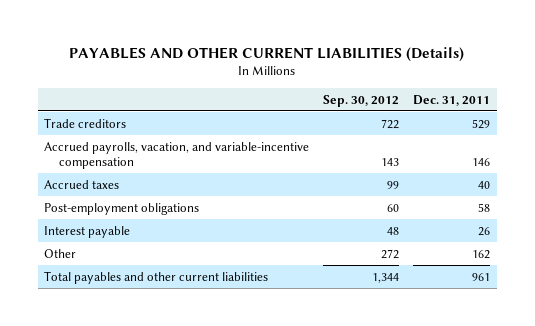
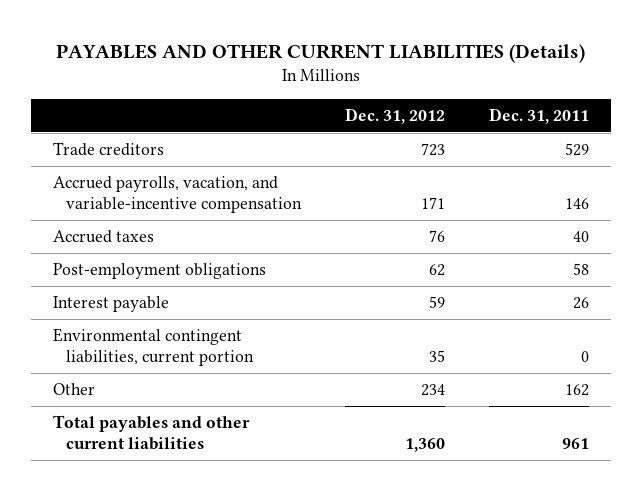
[323,94,400,107] Sep. 30, 2012 -> none
none -> [345,107,446,124] Dec. 31, 2012
none -> [52,328,254,367] Environmental contingent liabilities, current portion

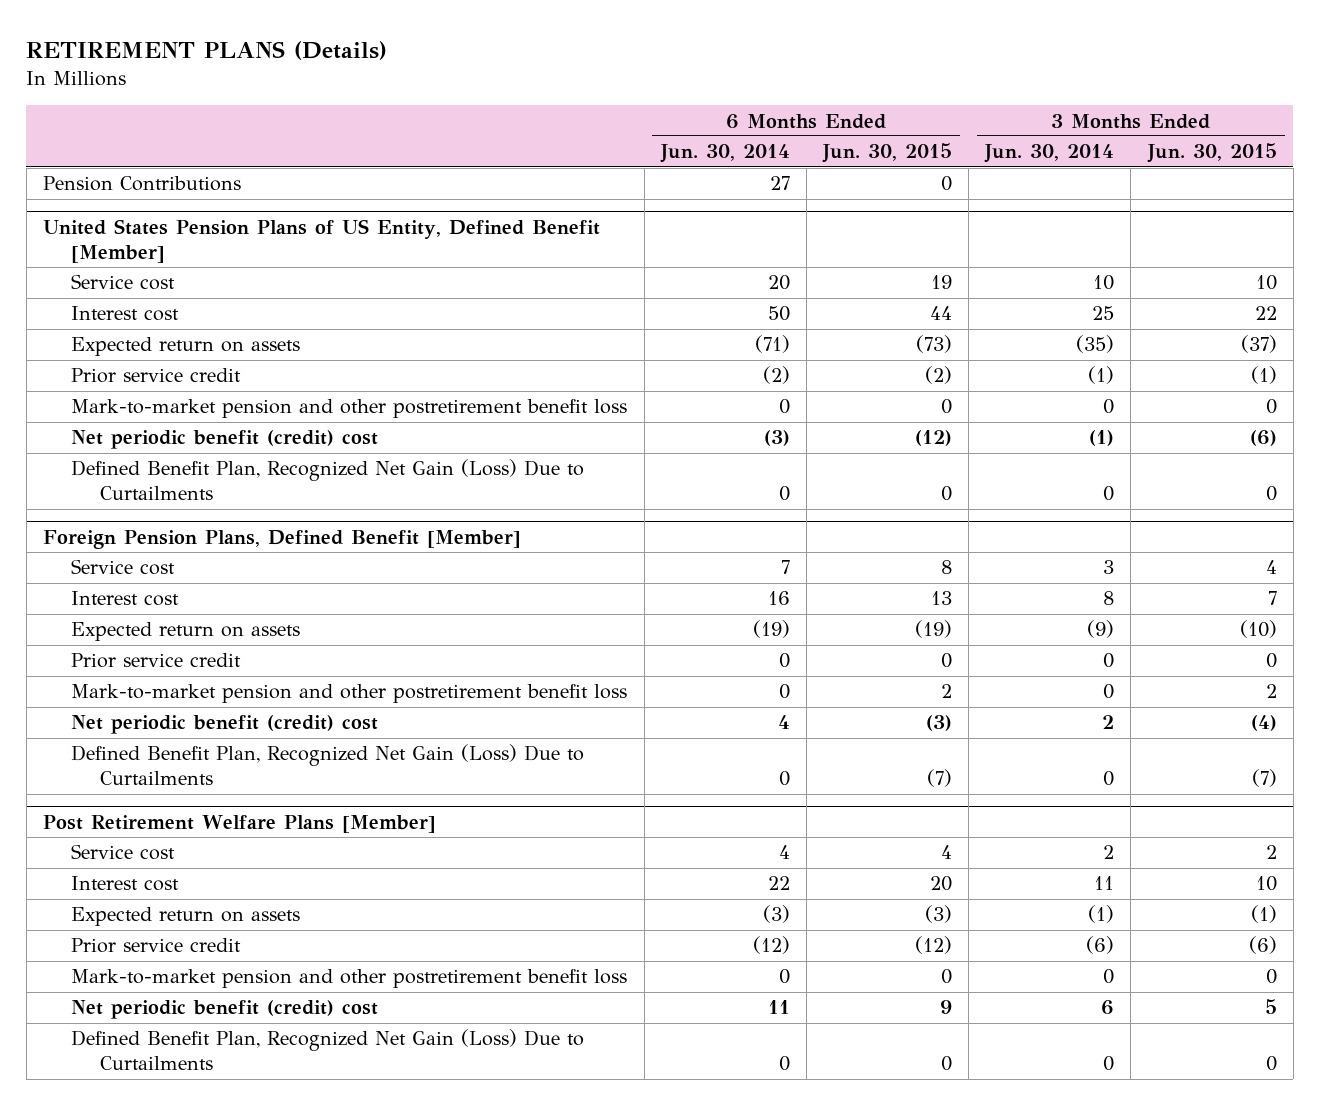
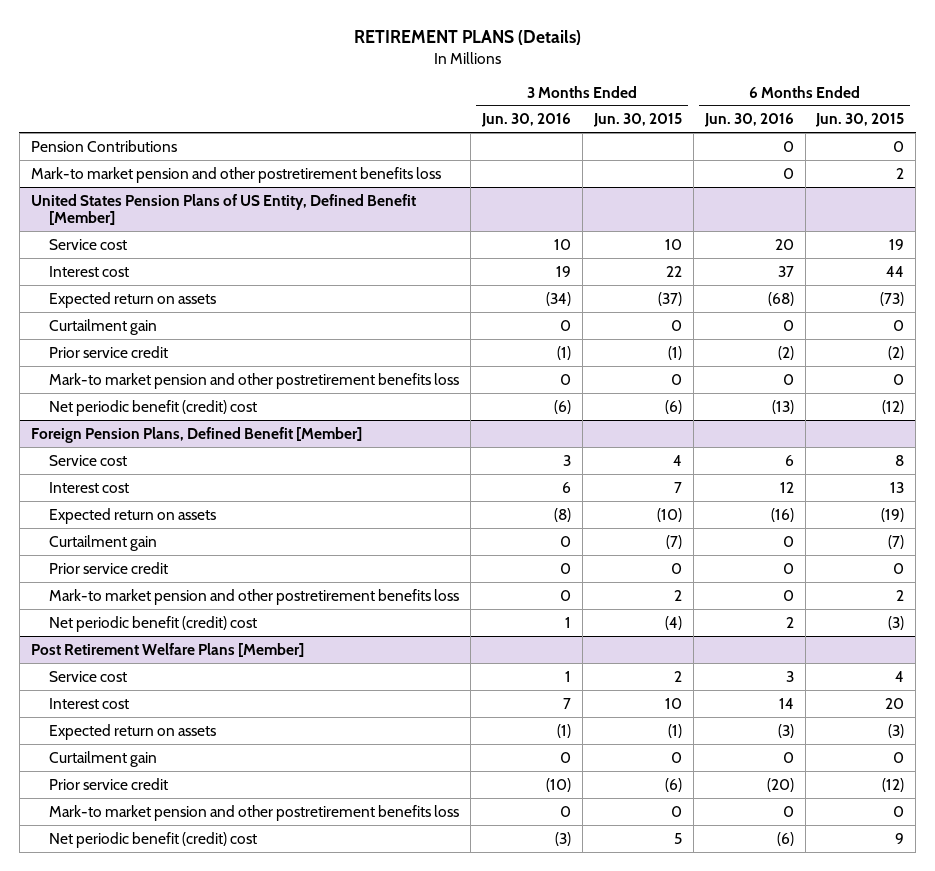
[659,144,790,164] Jun. 30, 2014 -> none
[984,144,1115,164] Jun. 30, 2014 -> none
none -> [481,113,572,128] Jun. 30, 2016
none -> [703,113,794,128] Jun. 30, 2016
none -> [30,166,441,183] Mark-to market pension and other postretirement benefits loss
none -> [49,318,158,335] Curtailment gain
[71,399,628,419] Mark-to-market pension and other postretirement benefit loss -> [49,372,460,389] Mark-to market pension and other postretirement benefits loss
[71,459,585,501] Defined Benefit Plan, Recognized Net Gain (Loss) Due to Curtailments -> none
none -> [49,534,158,551] Curtailment gain
[71,684,628,704] Mark-to-market pension and other postretirement benefit loss -> [49,588,460,605] Mark-to market pension and other postretirement benefits loss
[71,744,585,786] Defined Benefit Plan, Recognized Net Gain (Loss) Due to Curtailments -> none
none -> [49,750,158,767] Curtailment gain
[71,969,628,989] Mark-to-market pension and other postretirement benefit loss -> [49,804,460,821] Mark-to market pension and other postretirement benefits loss
[71,1029,585,1071] Defined Benefit Plan, Recognized Net Gain (Loss) Due to Curtailments -> none

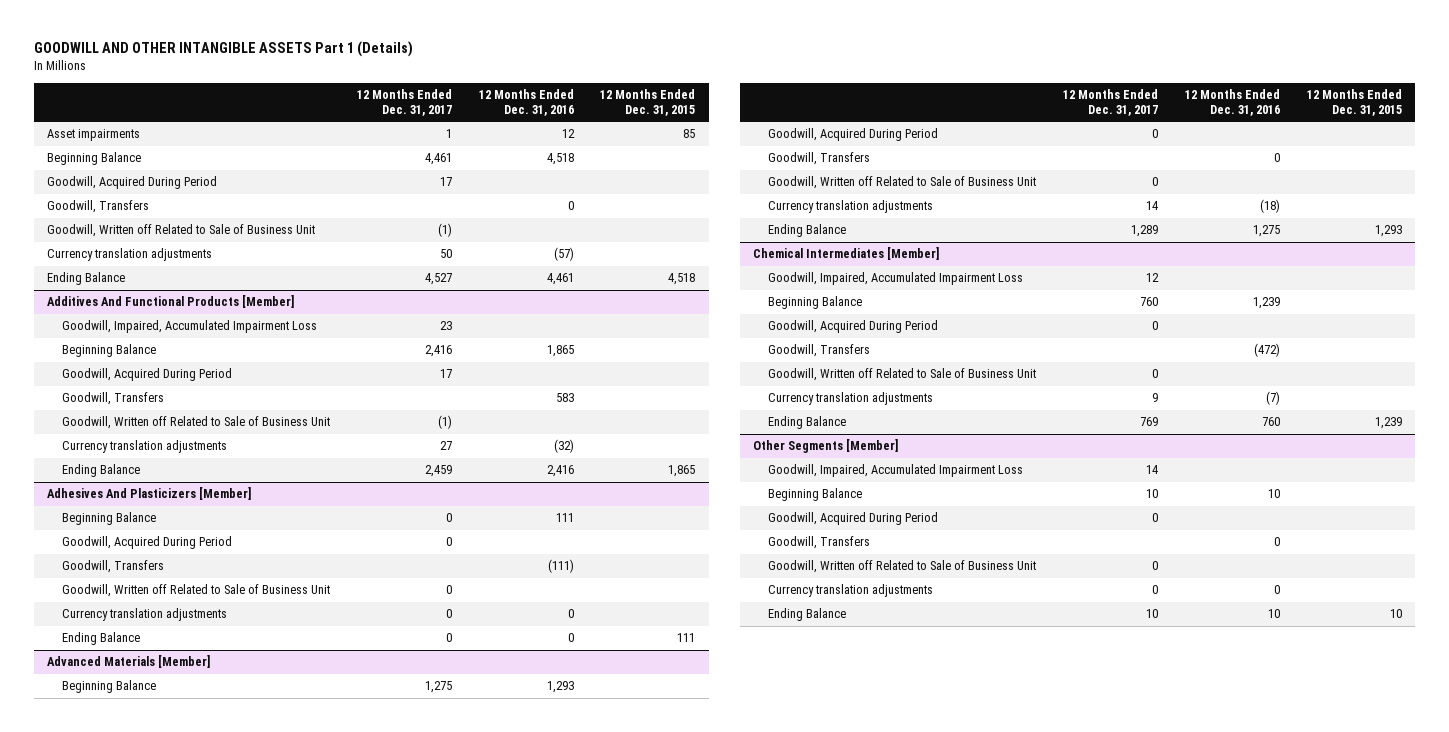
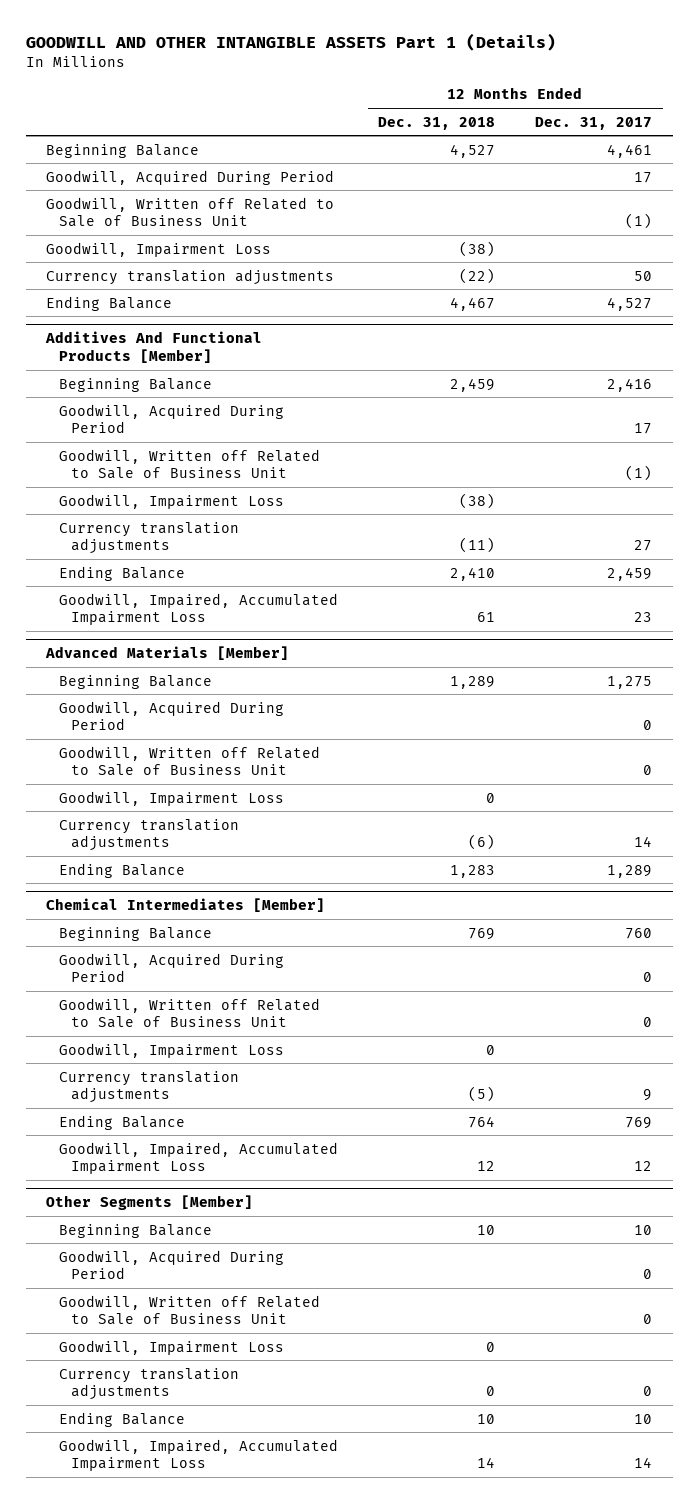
[478,88,574,116] 12 Months Ended Dec. 31, 2016 -> none
[600,88,696,116] 12 Months Ended Dec. 31, 2015 -> none
none -> [378,116,496,130] Dec. 31, 2018
[47,129,141,142] Asset impairments -> none
[47,200,150,214] Goodwill, Transfers -> none
none -> [46,241,272,257] Goodwill, Impairment Loss
[61,392,164,406] Goodwill, Transfers -> none
none -> [58,493,284,509] Goodwill, Impairment Loss
[47,487,252,501] Adhesives And Plasticizers [Member] -> none
[61,512,156,526] Beginning Balance -> none
[61,536,232,550] Goodwill, Acquired During Period -> none
[61,560,164,574] Goodwill, Transfers -> none
[61,584,330,598] Goodwill, Written off Related to Sale of Business Unit -> none
[61,608,227,622] Currency translation adjustments -> none
[61,632,140,646] Ending Balance -> none
[61,320,317,334] Goodwill, Impaired, Accumulated Impairment Loss -> [58,592,338,626] Goodwill, Impaired, Accumulated Impairment Loss
[768,152,871,166] Goodwill, Transfers -> none
none -> [58,790,284,806] Goodwill, Impairment Loss
[768,344,871,358] Goodwill, Transfers -> none
none -> [58,1042,284,1058] Goodwill, Impairment Loss
[768,272,1024,286] Goodwill, Impaired, Accumulated Impairment Loss -> [58,1141,338,1175] Goodwill, Impaired, Accumulated Impairment Loss
[768,536,871,550] Goodwill, Transfers -> none
none -> [58,1339,284,1355] Goodwill, Impairment Loss
[768,464,1024,478] Goodwill, Impaired, Accumulated Impairment Loss -> [58,1438,338,1472] Goodwill, Impaired, Accumulated Impairment Loss

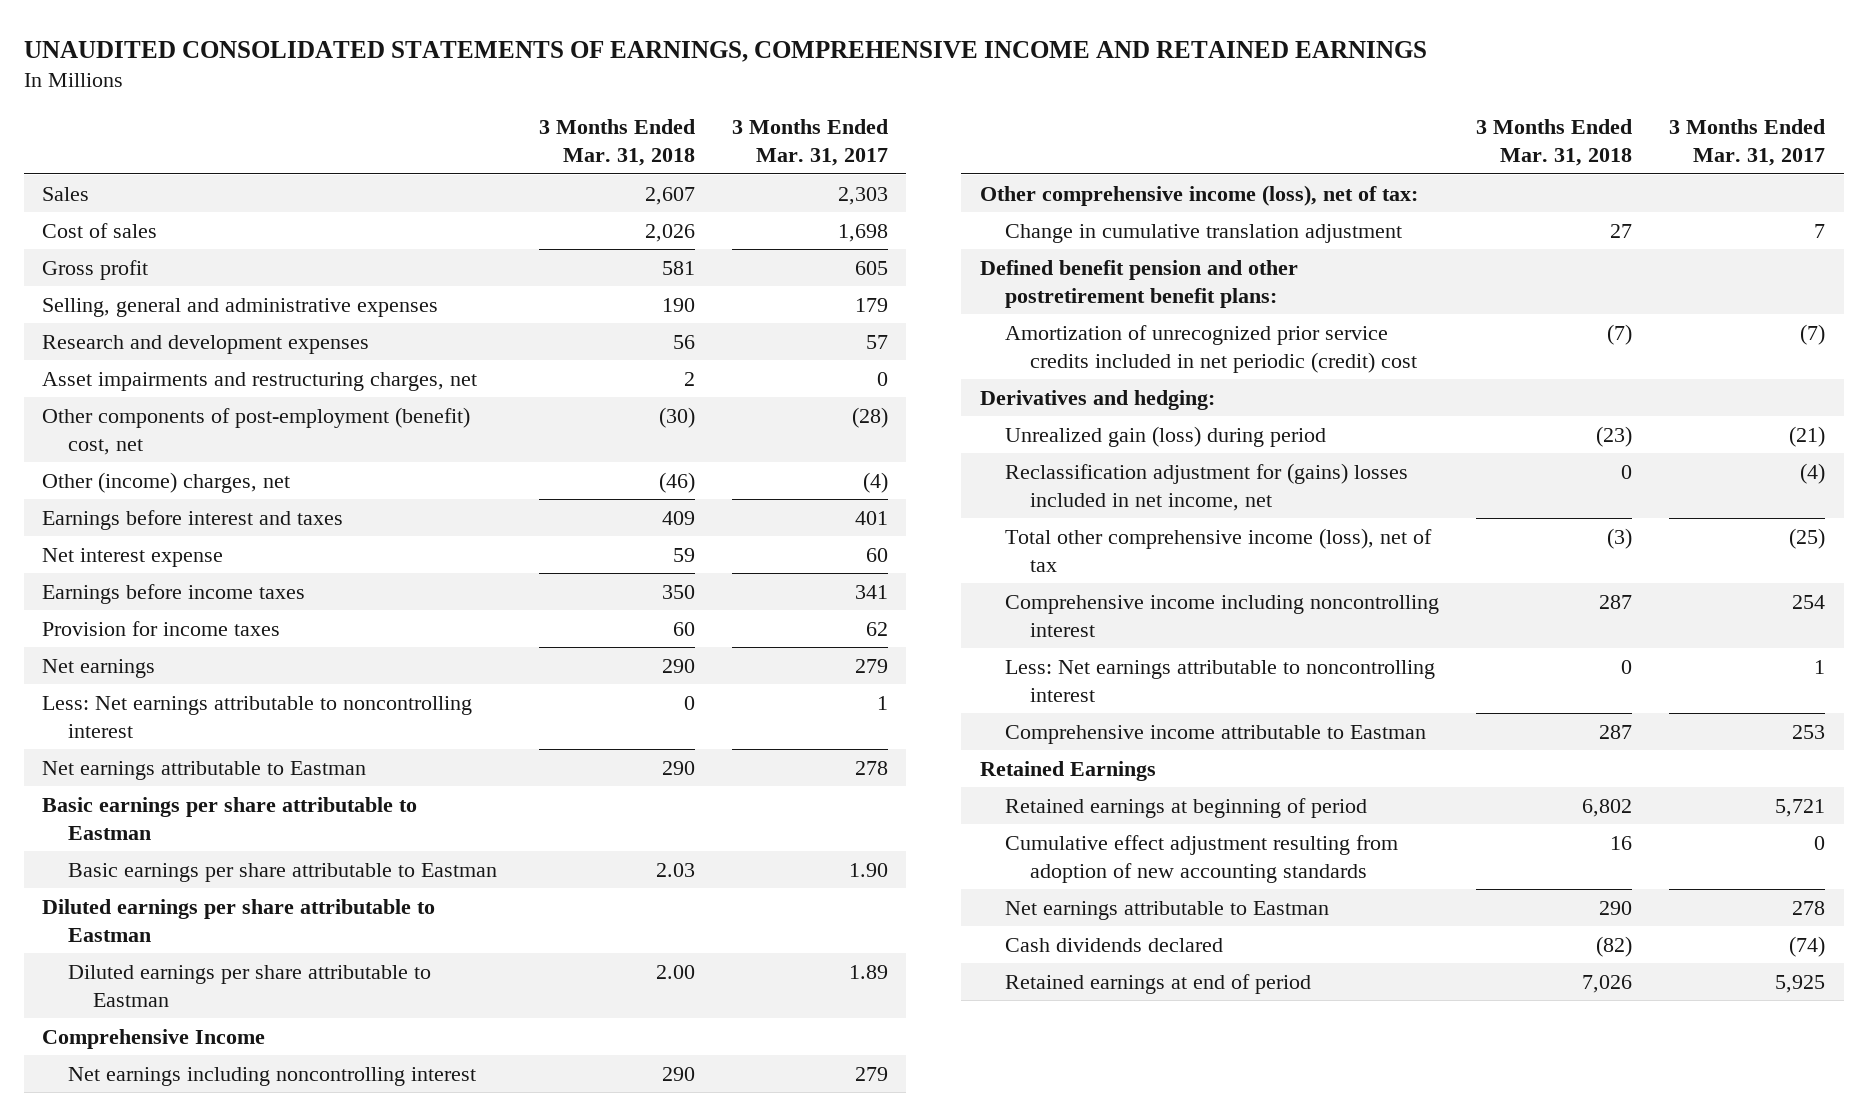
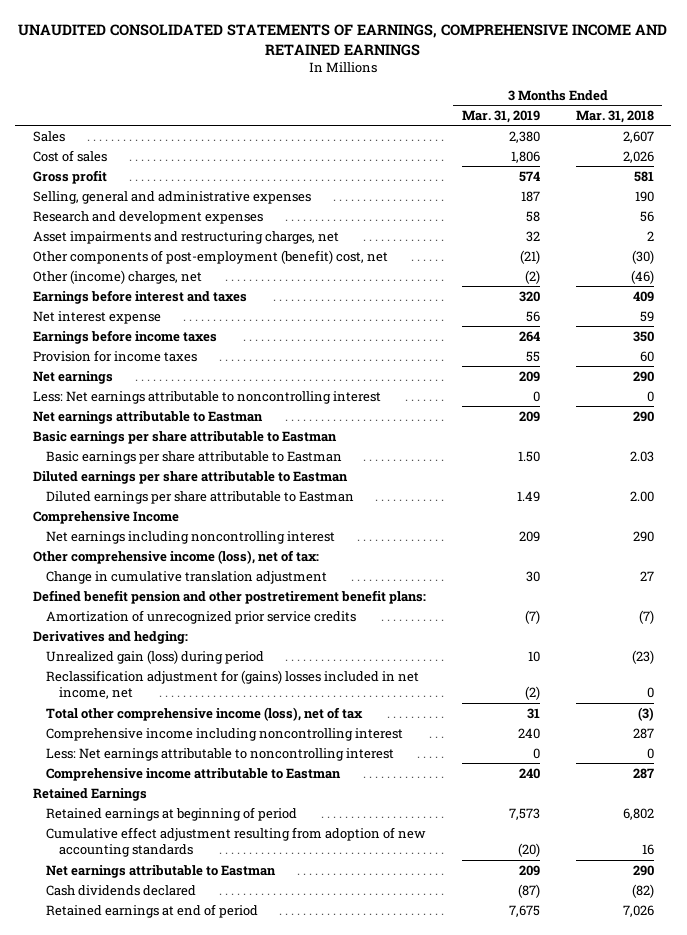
[731,119,888,167] 3 Months Ended Mar. 31, 2017 -> none
none -> [461,109,540,123] Mar. 31, 2019
[1004,324,1418,373] Amortization of unrecognized prior service credits included in net periodic (credit) cost -> [45,609,356,624] Amortization of unrecognized prior service credits

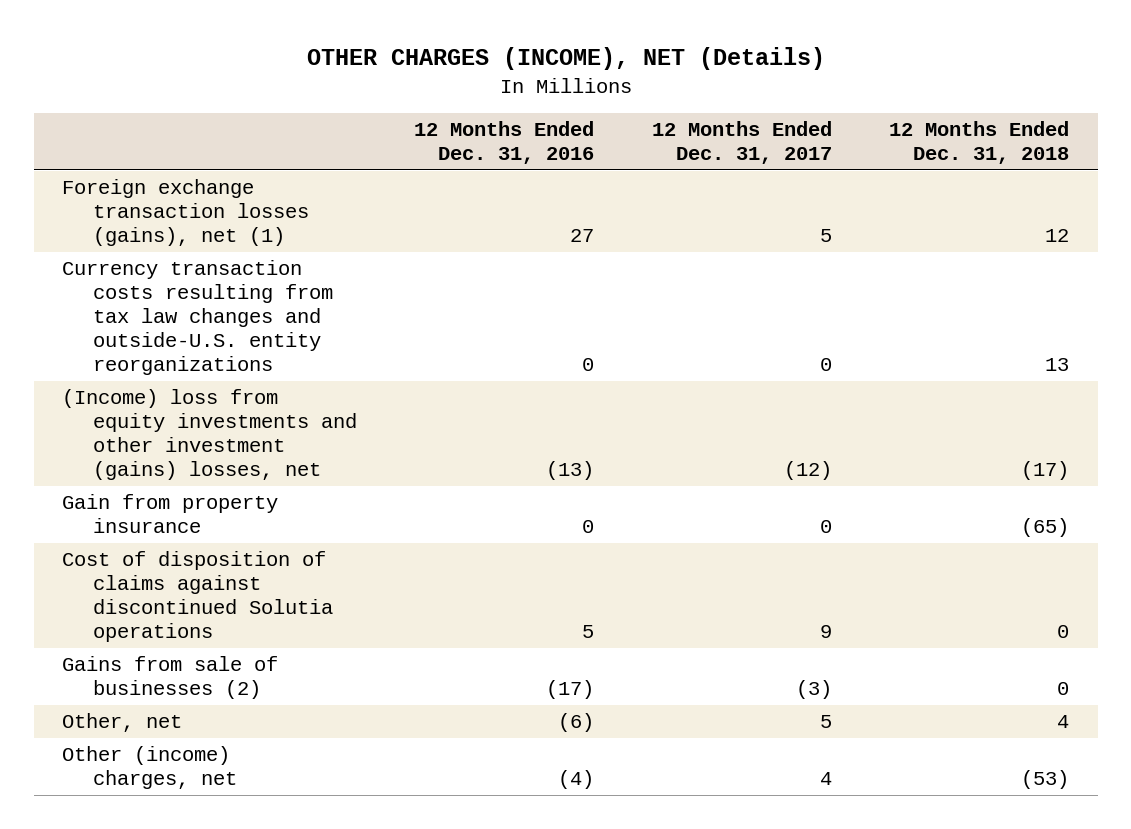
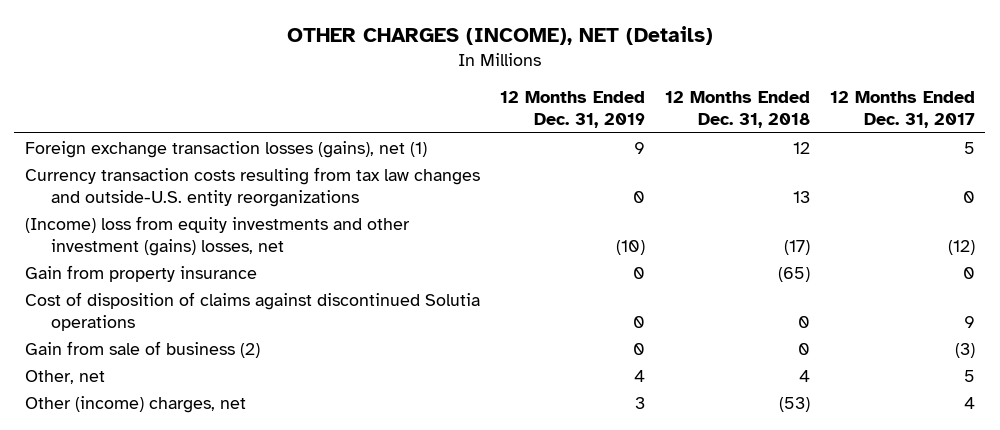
[414,121,595,165] 12 Months Ended Dec. 31, 2016 -> none
none -> [499,90,645,129] 12 Months Ended Dec. 31, 2019
[62,656,279,700] Gains from sale of businesses (2) -> [24,340,260,358] Gain from sale of business (2)

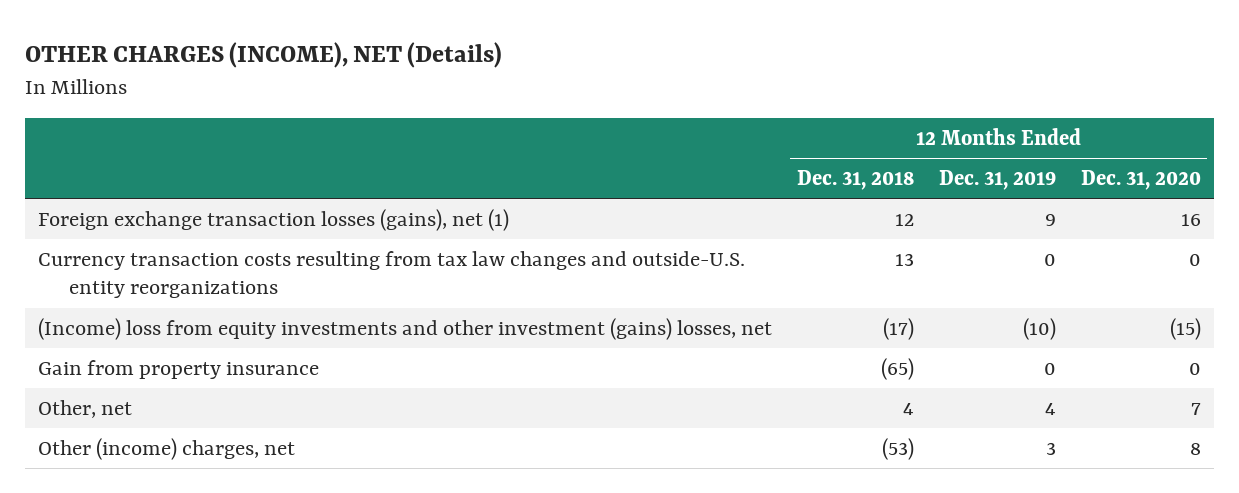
[830,90,976,129] 12 Months Ended Dec. 31, 2017 -> none
none -> [1081,169,1202,190] Dec. 31, 2020
[24,291,480,331] Cost of disposition of claims against discontinued Solutia operations -> none
[24,340,260,358] Gain from sale of business (2) -> none

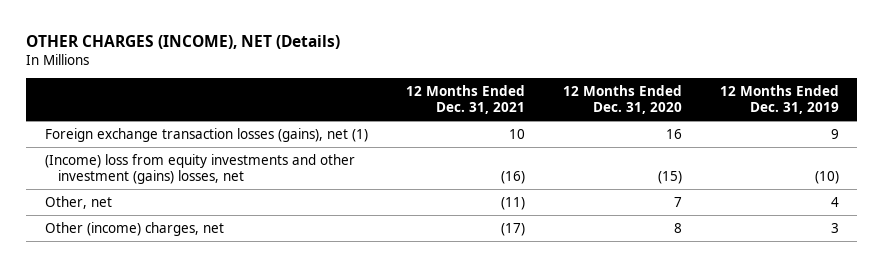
[796,169,914,190] Dec. 31, 2018 -> none
none -> [405,85,525,114] 12 Months Ended Dec. 31, 2021
[37,250,745,299] Currency transaction costs resulting from tax law changes and outside-U.S. entity reorganizations -> none
[37,359,319,379] Gain from property insurance -> none

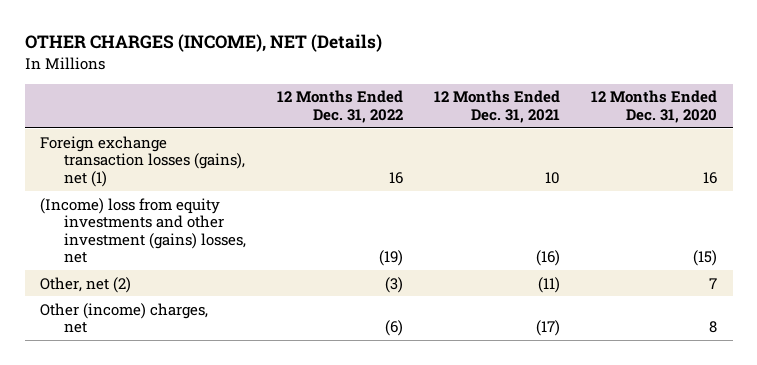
[719,85,839,114] 12 Months Ended Dec. 31, 2019 -> none
none -> [276,90,403,123] 12 Months Ended Dec. 31, 2022
[45,195,113,209] Other, net -> [40,276,132,293] Other, net (2)

